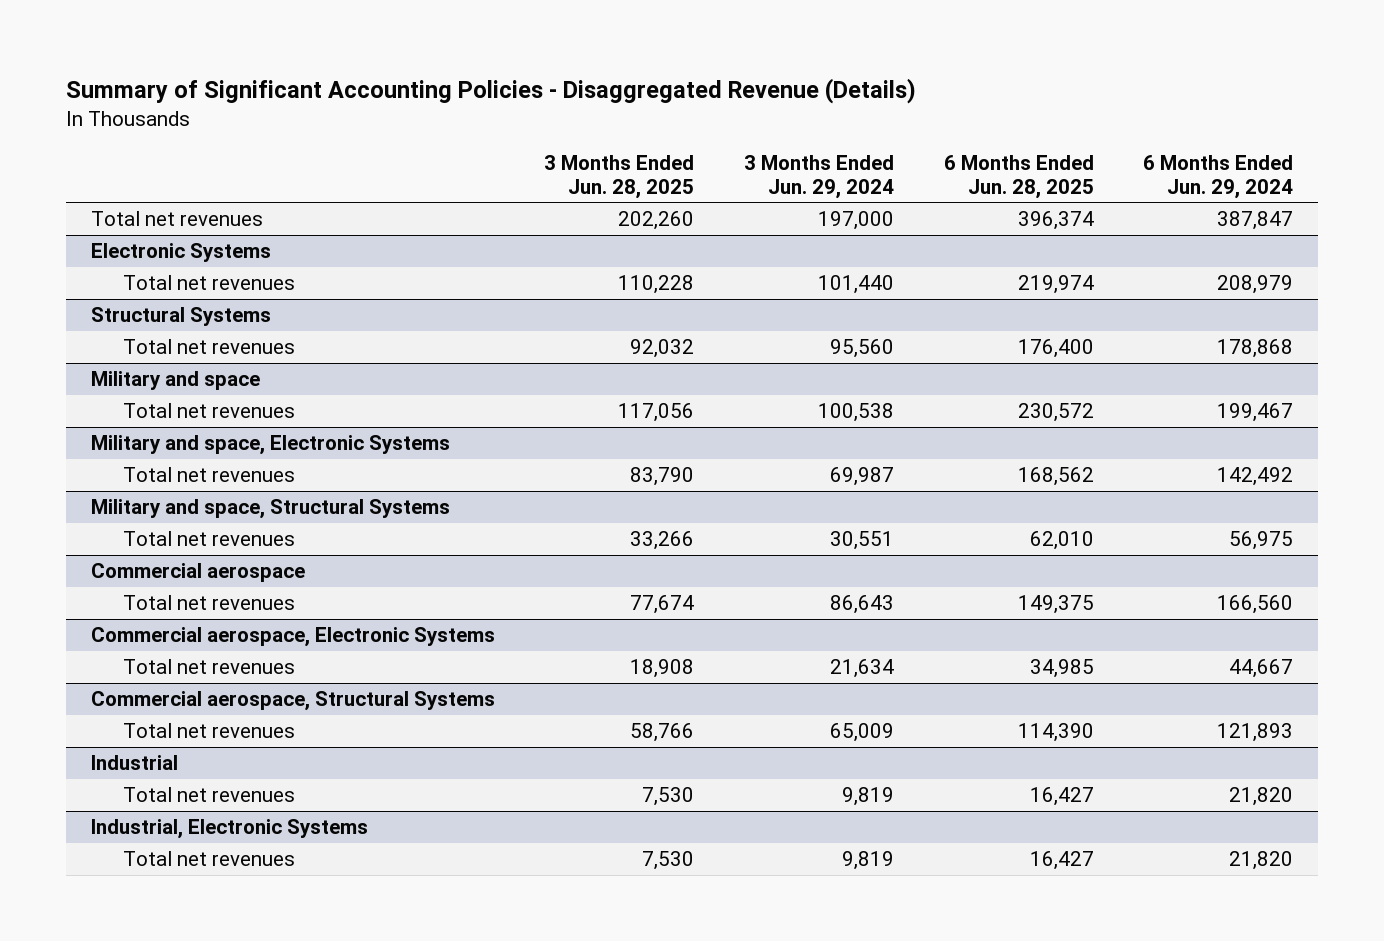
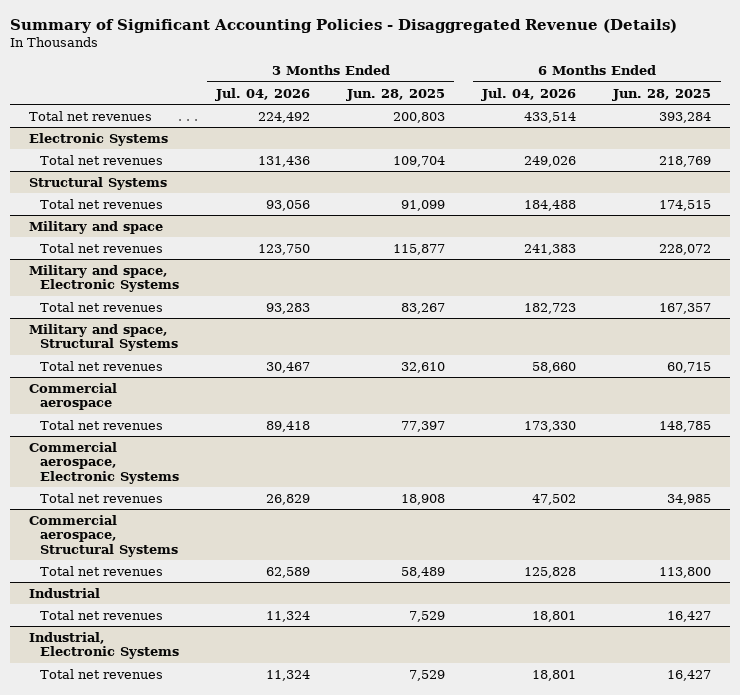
[743,154,894,199] 3 Months Ended Jun. 29, 2024 -> none
[1143,154,1294,199] 6 Months Ended Jun. 29, 2024 -> none
none -> [215,87,311,101] Jul. 04, 2026
none -> [481,87,577,101] Jul. 04, 2026
[618,211,695,231] 202,260 -> [393,111,446,123] 200,803
[1017,211,1094,231] 396,374 -> [659,111,712,123] 393,284
[618,275,695,295] 110,228 -> [393,155,446,167] 109,704
[1017,275,1094,295] 219,974 -> [659,155,712,167] 218,769
[630,339,695,359] 92,032 -> [401,199,446,211] 91,099
[1017,339,1094,359] 176,400 -> [659,199,712,211] 174,515
[618,403,695,423] 117,056 -> [393,243,446,255] 115,877
[1017,403,1094,423] 230,572 -> [659,243,712,255] 228,072
[630,467,695,487] 83,790 -> [401,302,446,314] 83,267
[1017,467,1094,487] 168,562 -> [659,302,712,314] 167,357
[630,531,695,551] 33,266 -> [401,361,446,373] 32,610
[1029,531,1094,551] 62,010 -> [667,361,712,373] 60,715
[630,595,695,615] 77,674 -> [401,420,446,432] 77,397
[1017,595,1094,615] 149,375 -> [659,420,712,432] 148,785
[630,723,695,743] 58,766 -> [401,566,446,578] 58,489
[1017,723,1094,743] 114,390 -> [659,566,712,578] 113,800
[642,787,695,807] 7,530 -> [409,610,446,622] 7,529
[642,851,695,871] 7,530 -> [409,669,446,681] 7,529

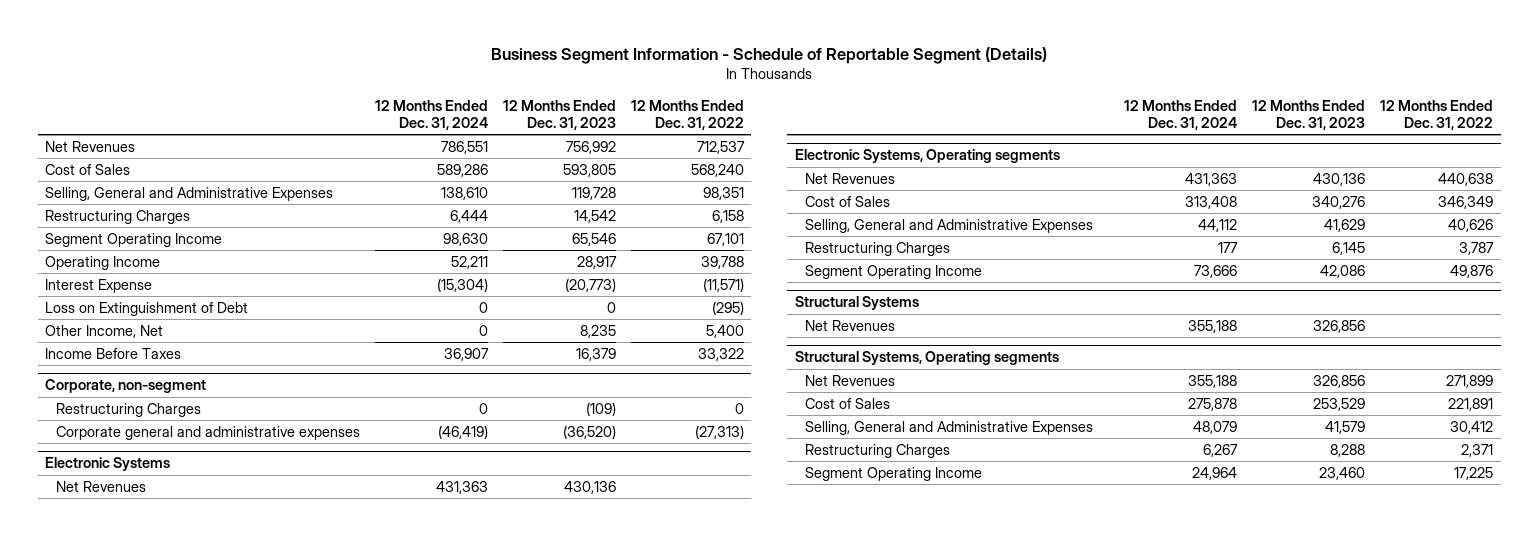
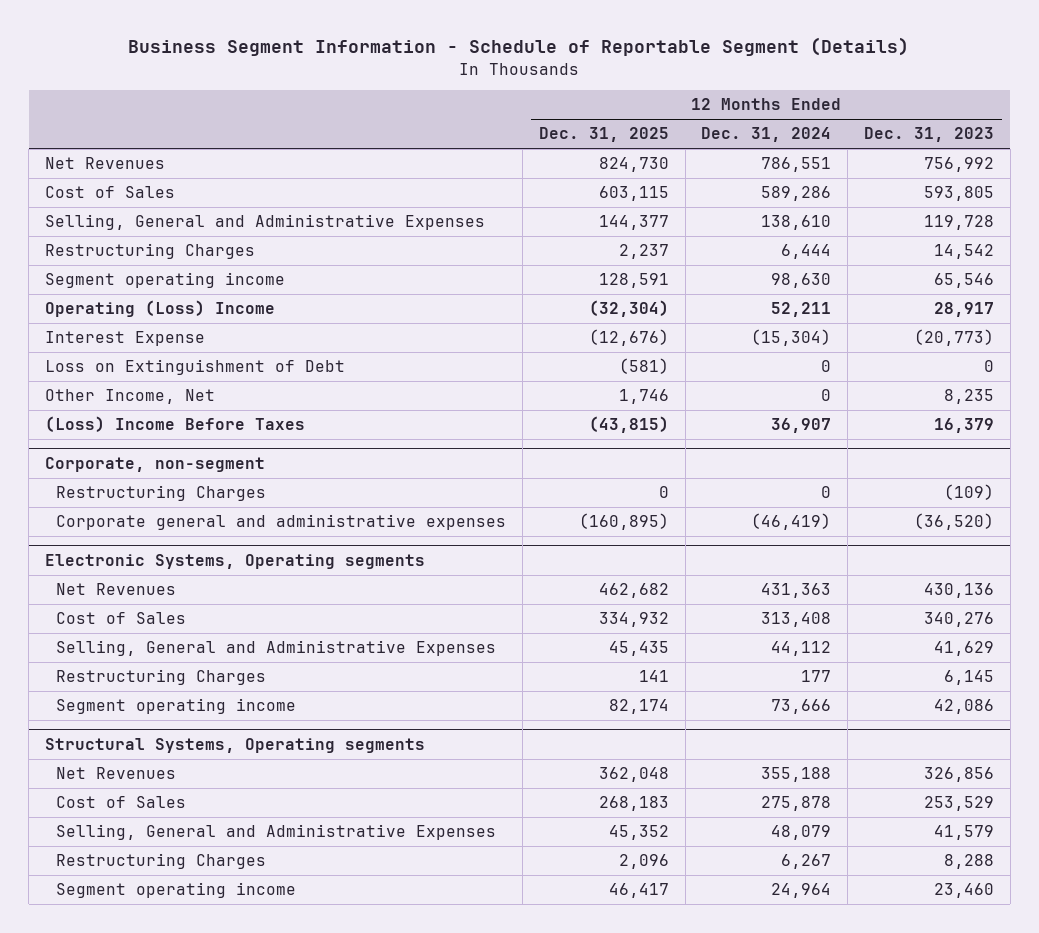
[630,99,744,130] 12 Months Ended Dec. 31, 2022 -> none
none -> [538,127,669,143] Dec. 31, 2025
[45,232,223,247] Segment Operating Income -> [45,272,286,289] Segment operating income
[45,255,161,270] Operating Income -> [45,300,276,318] Operating (Loss) Income
[45,347,182,359] Income Before Taxes -> [45,416,306,433] (Loss) Income Before Taxes
[45,457,171,472] Electronic Systems -> none
[56,480,147,492] Net Revenues -> none
[794,296,919,311] Structural Systems -> none
[805,319,896,331] Net Revenues -> none
[805,264,983,279] Segment Operating Income -> [56,698,297,715] Segment operating income
[805,466,983,481] Segment Operating Income -> [56,882,297,899] Segment operating income

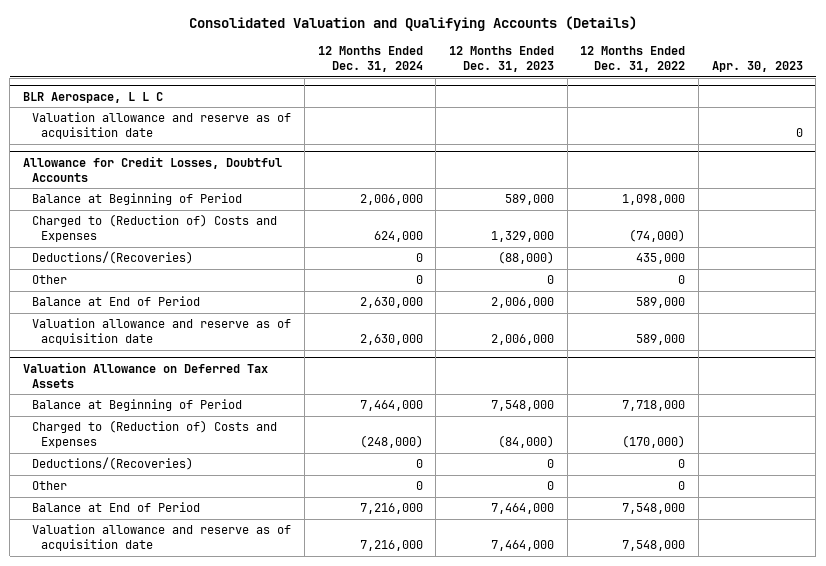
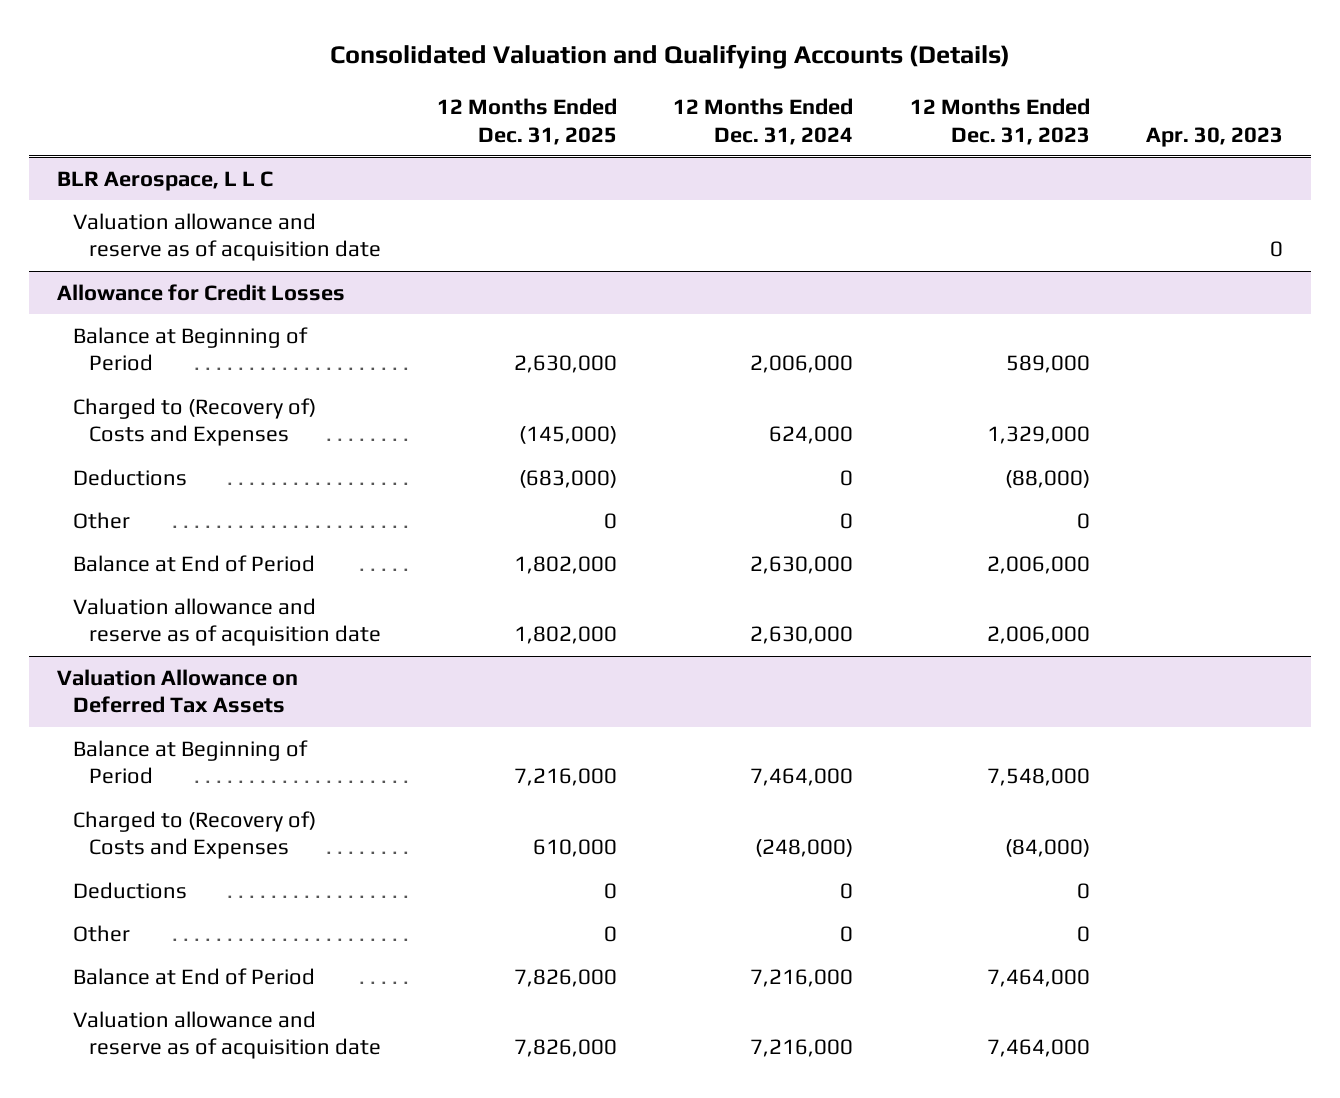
[580,46,686,73] 12 Months Ended Dec. 31, 2022 -> none
none -> [437,97,618,145] 12 Months Ended Dec. 31, 2025
[23,155,283,182] Allowance for Credit Losses, Doubtful Accounts -> [57,283,346,301] Allowance for Credit Losses
[32,214,278,243] Charged to (Reduction of) Costs and Expenses -> [72,397,316,447] Charged to (Recovery of) Costs and Expenses
[32,251,194,265] Deductions/(Recoveries) -> [72,468,187,486] Deductions
[32,420,278,449] Charged to (Reduction of) Costs and Expenses -> [72,810,316,860] Charged to (Recovery of) Costs and Expenses
[32,457,194,471] Deductions/(Recoveries) -> [72,881,187,899] Deductions

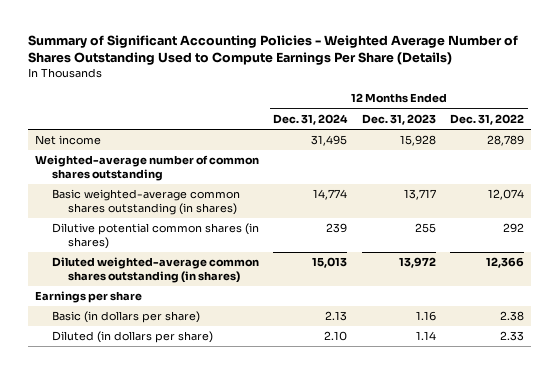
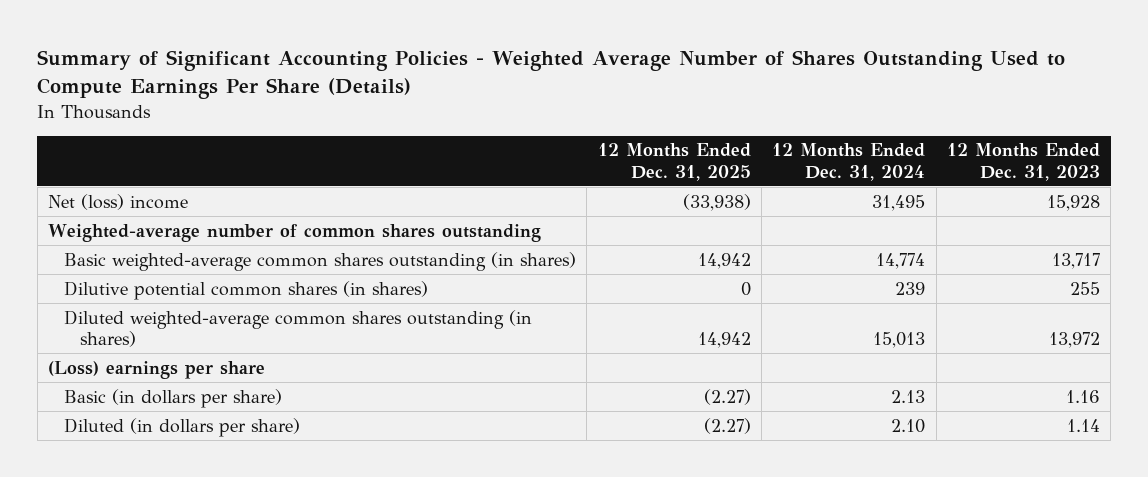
[450,113,525,125] Dec. 31, 2022 -> none
none -> [597,143,751,181] 12 Months Ended Dec. 31, 2025
[35,135,102,146] Net income -> [48,193,189,210] Net (loss) income
[35,291,143,304] Earnings per share -> [48,360,266,379] (Loss) earnings per share

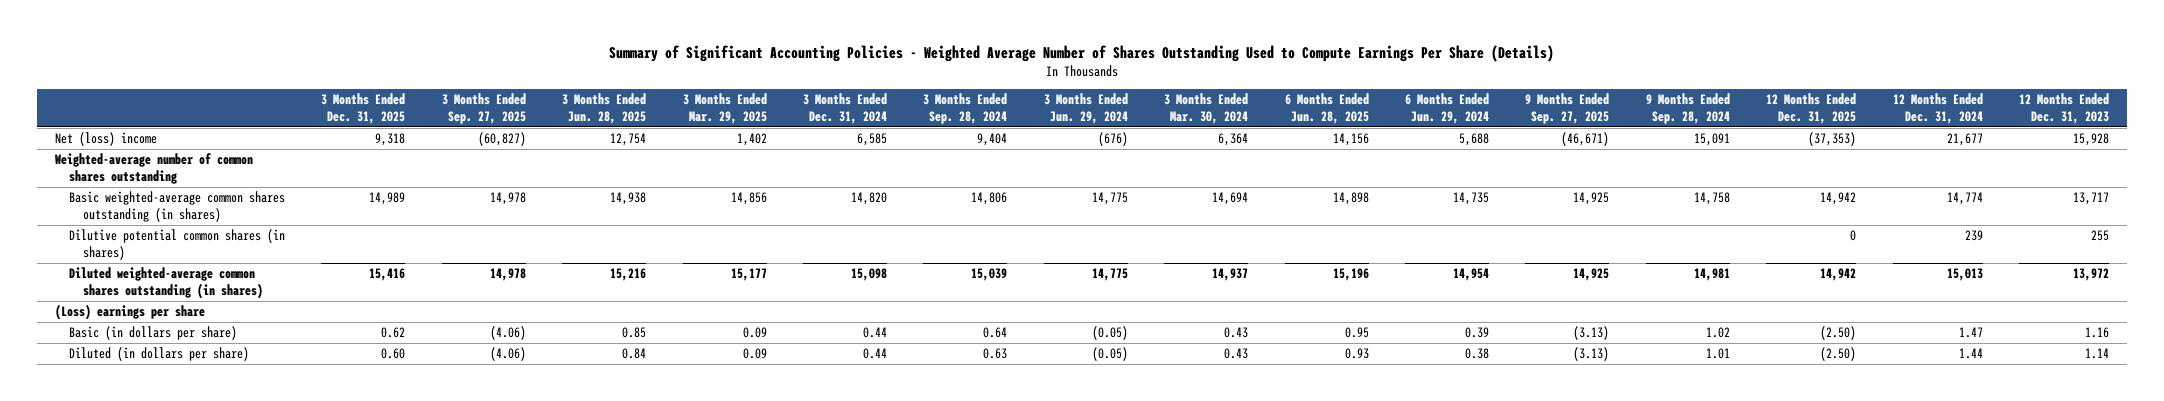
none -> [321,93,406,125] 3 Months Ended Dec. 31, 2025
none -> [441,93,526,125] 3 Months Ended Sep. 27, 2025
none -> [562,93,647,125] 3 Months Ended Jun. 28, 2025
none -> [682,93,767,125] 3 Months Ended Mar. 29, 2025
none -> [802,93,887,125] 3 Months Ended Dec. 31, 2024
none -> [923,93,1008,125] 3 Months Ended Sep. 28, 2024
none -> [1043,93,1128,125] 3 Months Ended Jun. 29, 2024
none -> [1164,93,1249,125] 3 Months Ended Mar. 30, 2024
none -> [1284,93,1369,125] 6 Months Ended Jun. 28, 2025
none -> [1405,93,1490,125] 6 Months Ended Jun. 29, 2024
none -> [1525,93,1610,125] 9 Months Ended Sep. 27, 2025
none -> [1645,93,1730,125] 9 Months Ended Sep. 28, 2024
[682,193,751,211] (33,938) -> [1808,132,1857,147] (37,353)
[872,194,926,211] 31,495 -> [1946,133,1983,147] 21,677
[703,388,751,405] (2.27) -> [1820,326,1857,341] (2.50)
[891,389,926,403] 2.13 -> [1958,327,1983,339] 1.47
[703,417,751,434] (2.27) -> [1820,347,1857,362] (2.50)
[891,418,926,433] 2.10 -> [1958,348,1983,360] 1.44

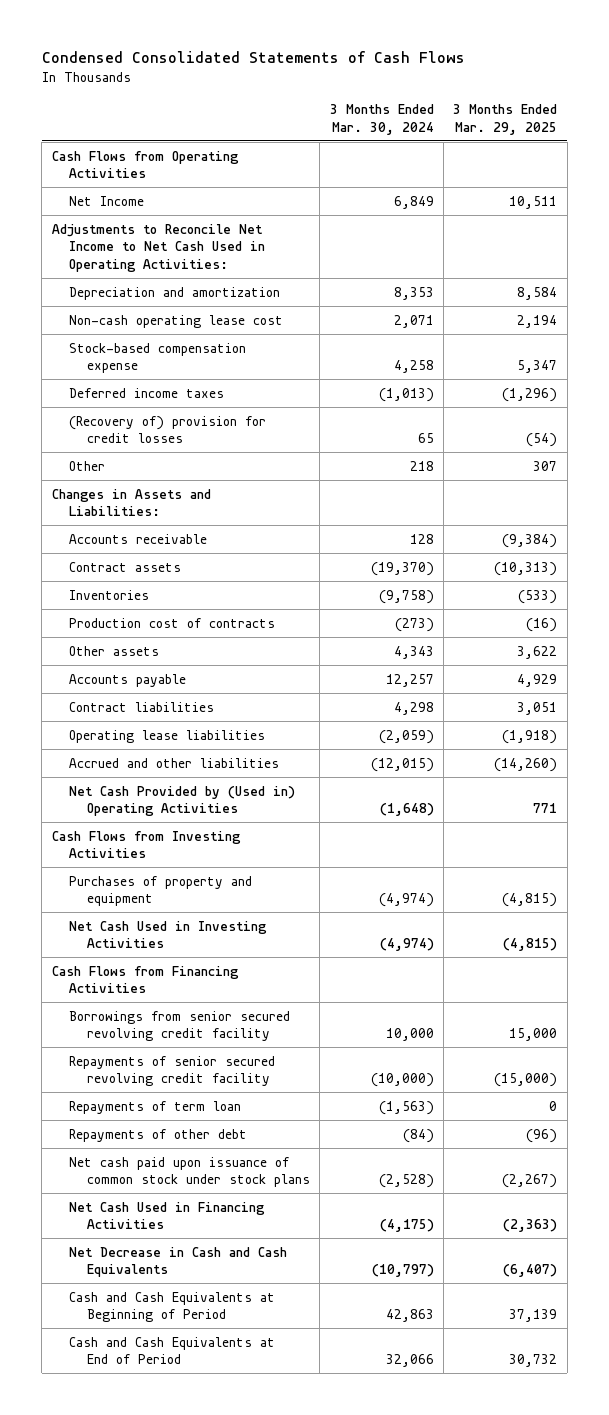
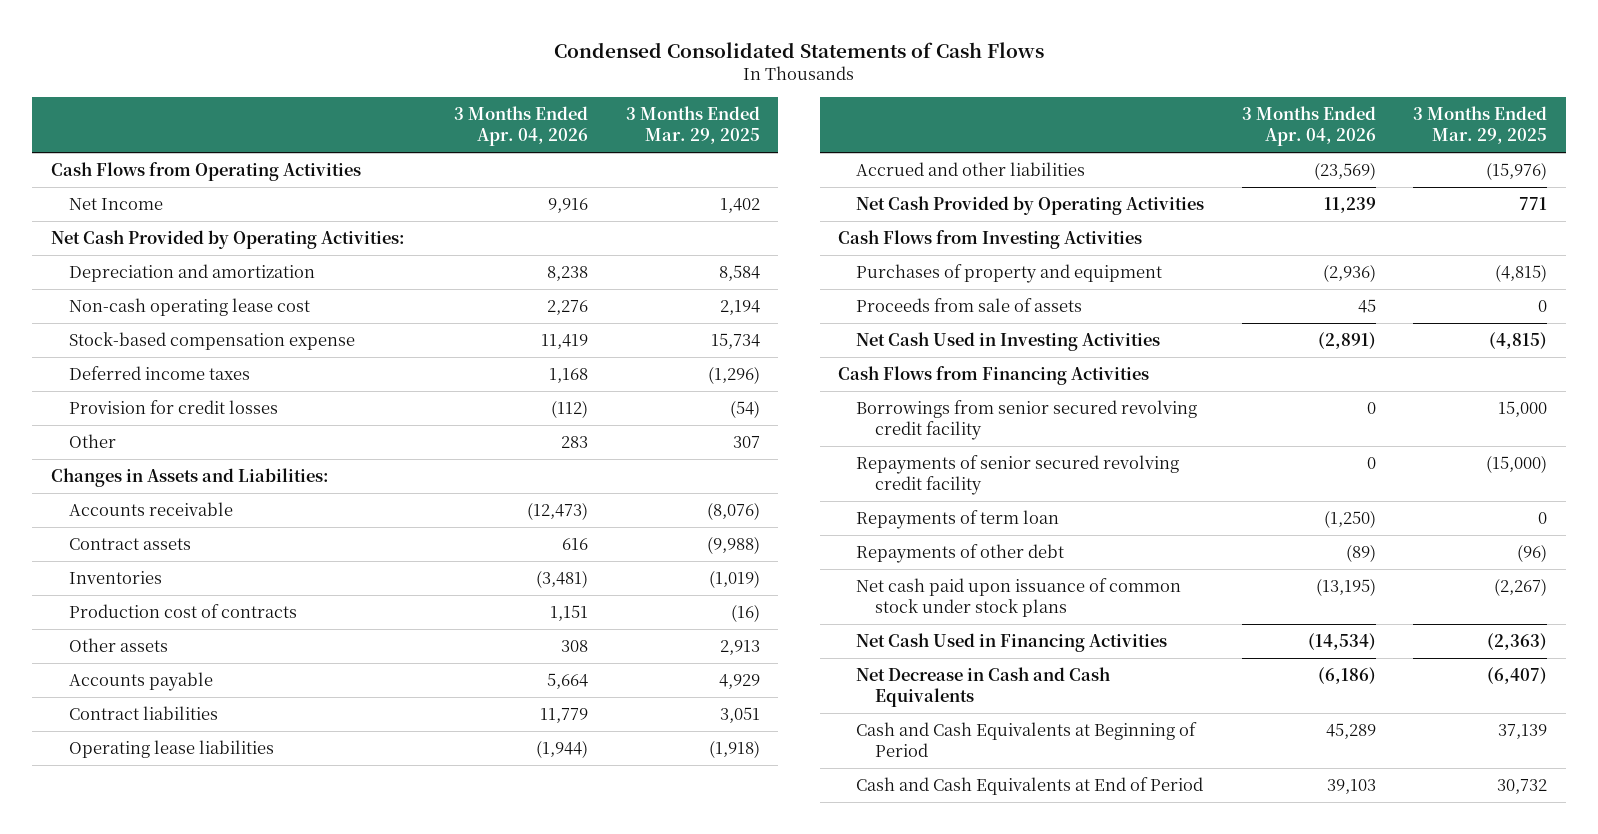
[329,104,434,135] 3 Months Ended Mar. 30, 2024 -> none
none -> [454,105,589,147] 3 Months Ended Apr. 04, 2026
[509,195,558,209] 10,511 -> [719,198,760,214] 1,402
[51,223,266,272] Adjustments to Reconcile Net Income to Net Cash Used in Operating Activities: -> [50,230,405,250] Net Cash Provided by Operating Activities:
[517,360,558,374] 5,347 -> [710,333,760,350] 15,734
[69,415,267,444] (Recovery of) provision for credit losses -> [68,400,278,415] Provision for credit losses
[502,533,558,548] (9,384) -> [706,502,760,521] (8,076)
[494,561,558,576] (10,313) -> [706,536,760,555] (9,988)
[518,589,558,604] (533) -> [708,570,760,589] (1,019)
[517,645,558,659] 3,622 -> [719,640,760,656] 2,913
[494,757,558,772] (14,260) -> [1486,162,1548,181] (15,976)
[69,785,296,817] Net Cash Provided by (Used in) Operating Activities -> [856,196,1205,216] Net Cash Provided by Operating Activities
none -> [856,298,1083,313] Proceeds from sale of assets

